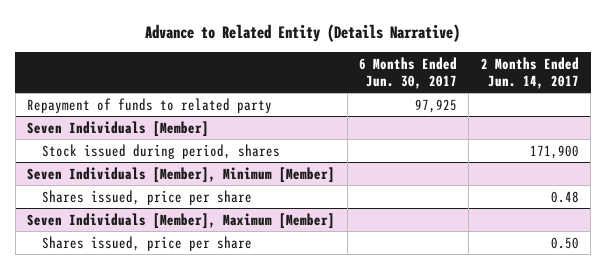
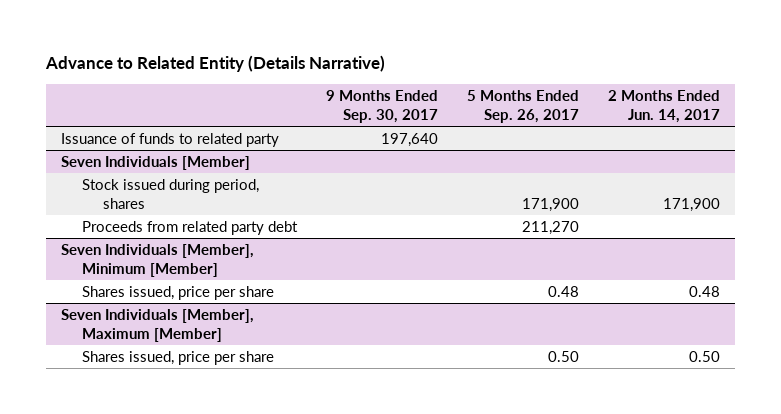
[358,56,457,89] 6 Months Ended Jun. 30, 2017 -> none
none -> [325,90,438,124] 9 Months Ended Sep. 30, 2017
none -> [467,90,580,124] 5 Months Ended Sep. 26, 2017
[27,97,273,113] Repayment of funds to related party -> [60,132,279,147] Issuance of funds to related party
none -> [81,220,298,235] Proceeds from related party debt

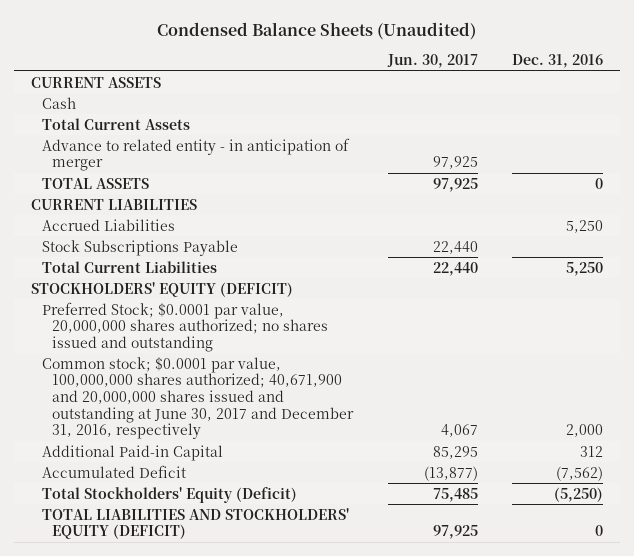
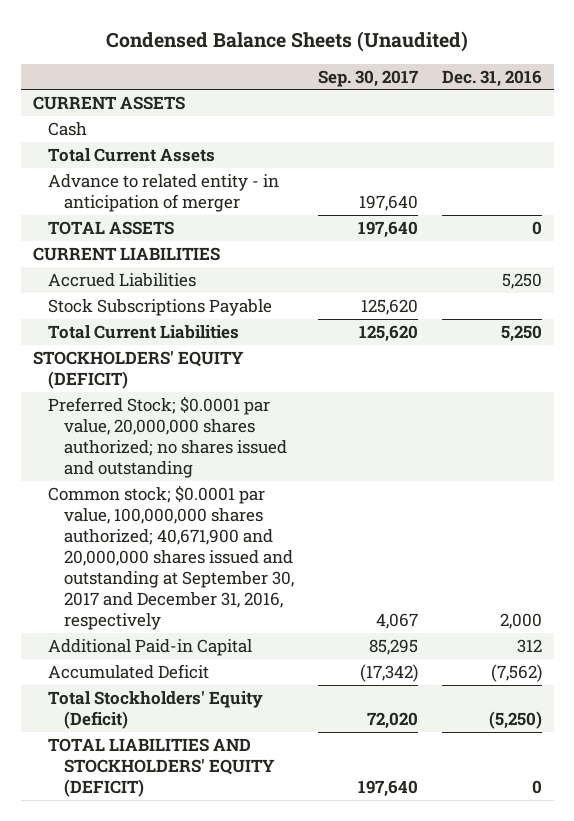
[386,54,478,69] Jun. 30, 2017 -> none
none -> [317,69,418,87] Sep. 30, 2017
[41,356,355,440] Common stock; $0.0001 par value, 100,000,000 shares authorized; 40,671,900 and 20,000,000 shares issued and outstanding at June 30, 2017 and December 31, 2016, respectively -> [48,484,294,630] Common stock; $0.0001 par value, 100,000,000 shares authorized; 40,671,900 and 20,000,000 shares issued and outstanding at September 30, 2017 and December 31, 2016, respectively

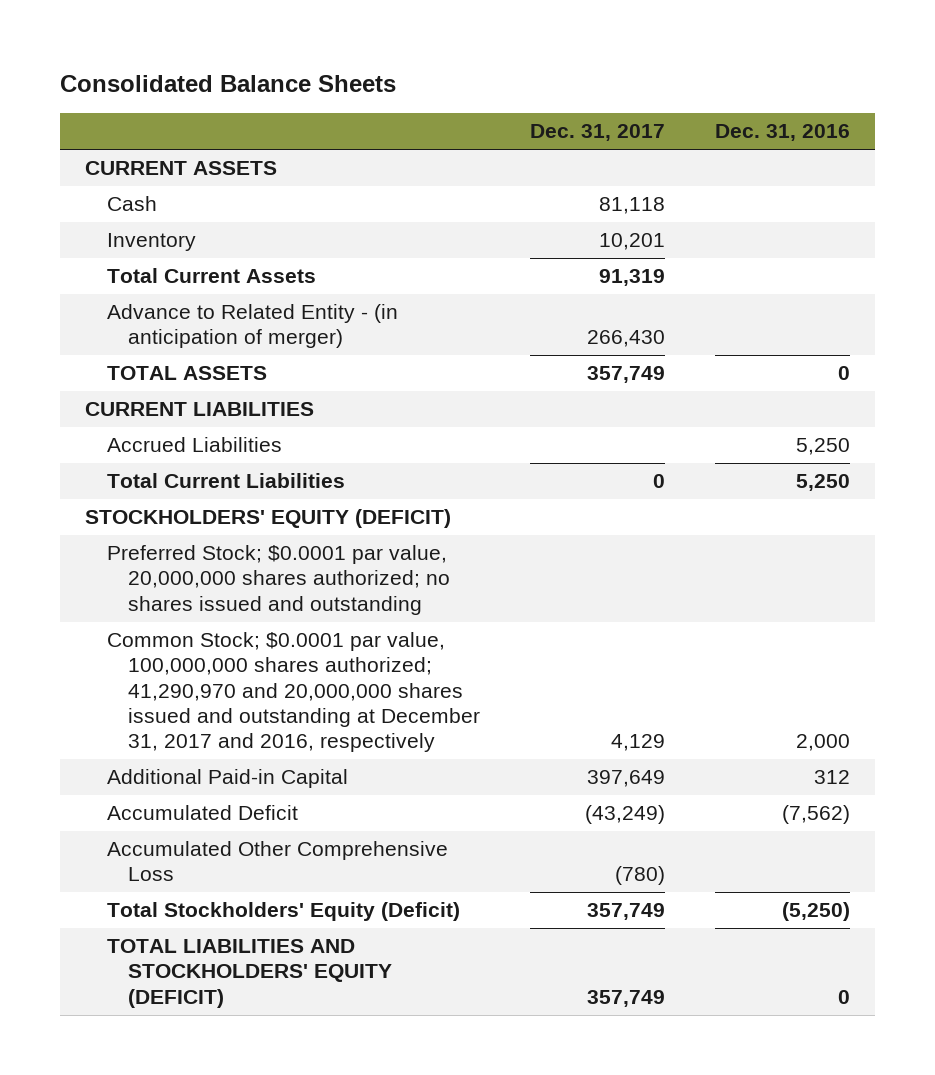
[106,30,469,52] Condensed Balance Sheets (Unaudited) -> [60,75,397,93] Consolidated Balance Sheets
[317,69,418,87] Sep. 30, 2017 -> none
none -> [530,124,666,142] Dec. 31, 2017
none -> [106,233,196,252] Inventory
[48,173,280,212] Advance to related entity - in anticipation of merger -> [106,304,398,349] Advance to Related Entity - (in anticipation of merger)
[48,298,273,316] Stock Subscriptions Payable -> none
[48,484,294,630] Common stock; $0.0001 par value, 100,000,000 shares authorized; 40,671,900 and 20,000,000 shares issued and outstanding at September 30, 2017 and December 31, 2016, respectively -> [106,632,481,753] Common Stock; $0.0001 par value, 100,000,000 shares authorized; 41,290,970 and 20,000,000 shares issued and outstanding at December 31, 2017 and 2016, respectively
none -> [106,841,448,882] Accumulated Other Comprehensive Loss

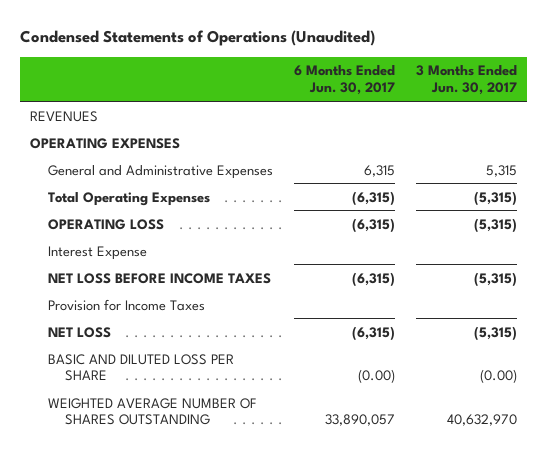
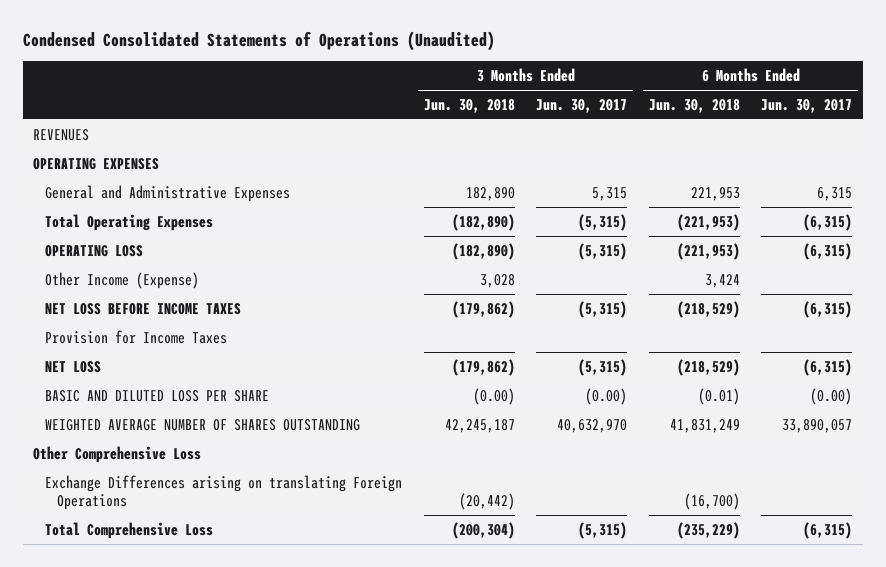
[19,30,375,47] Condensed Statements of Operations (Unaudited) -> [22,31,495,52] Condensed Consolidated Statements of Operations (Unaudited)
none -> [423,98,515,113] Jun. 30, 2018
none -> [648,98,740,113] Jun. 30, 2018
[47,245,147,260] Interest Expense -> none
none -> [45,271,200,289] Other Income (Expense)
none -> [33,445,202,463] Other Comprehensive Loss
none -> [45,474,403,510] Exchange Differences arising on translating Foreign Operations
none -> [45,521,214,539] Total Comprehensive Loss

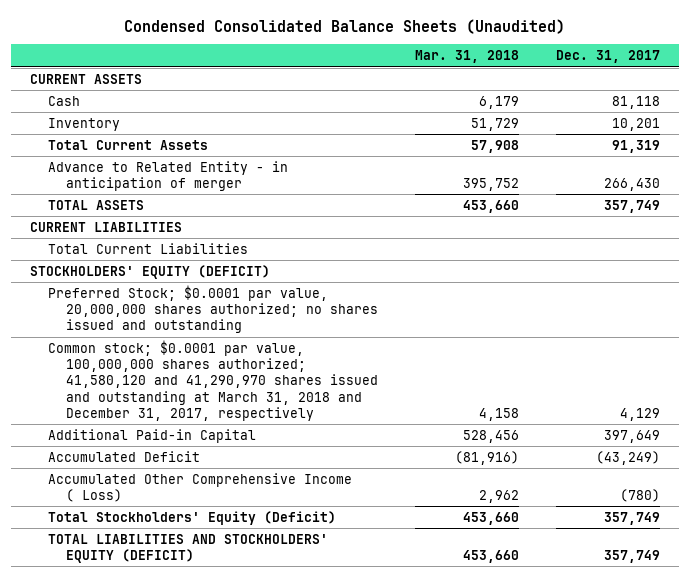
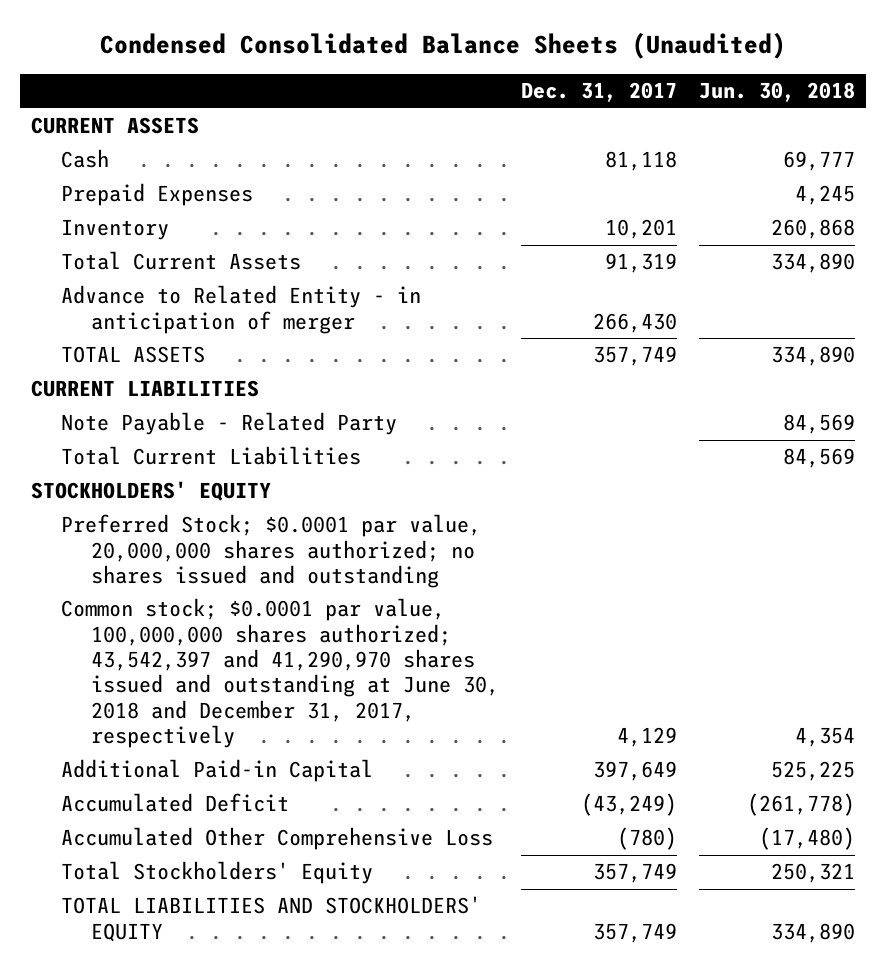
[414,50,519,64] Mar. 31, 2018 -> none
none -> [699,82,856,103] Jun. 30, 2018
none -> [60,183,253,207] Prepaid Expenses
none -> [60,412,397,436] Note Payable - Related Party
[29,264,270,279] STOCKHOLDERS' EQUITY (DEFICIT) -> [31,481,272,502] STOCKHOLDERS' EQUITY
[47,339,378,422] Common stock; $0.0001 par value, 100,000,000 shares authorized; 41,580,120 and 41,290,970 shares issued and outstanding at March 31, 2018 and December 31, 2017, respectively -> [60,598,499,749] Common stock; $0.0001 par value, 100,000,000 shares authorized; 43,542,397 and 41,290,970 shares issued and outstanding at June 30, 2018 and December 31, 2017, respectively
[47,472,352,503] Accumulated Other Comprehensive Income ( Loss) -> [60,827,493,851] Accumulated Other Comprehensive Loss
[47,510,336,525] Total Stockholders' Equity (Deficit) -> [60,861,373,885] Total Stockholders' Equity
[47,533,328,564] TOTAL LIABILITIES AND STOCKHOLDERS' EQUITY (DEFICIT) -> [60,896,481,942] TOTAL LIABILITIES AND STOCKHOLDERS' EQUITY

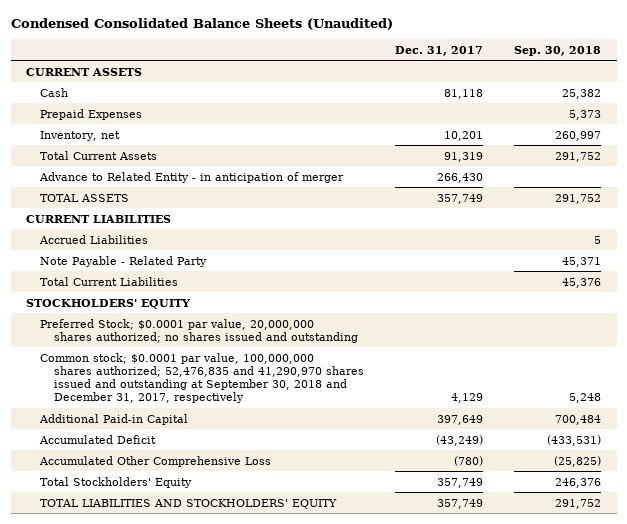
[699,82,856,103] Jun. 30, 2018 -> none
none -> [514,45,602,56] Sep. 30, 2018
[60,219,169,241] Inventory -> [40,130,121,141] Inventory, net
none -> [39,234,149,244] Accrued Liabilities
[60,598,499,749] Common stock; $0.0001 par value, 100,000,000 shares authorized; 43,542,397 and 41,290,970 shares issued and outstanding at June 30, 2018 and December 31, 2017, respectively -> [40,352,365,404] Common stock; $0.0001 par value, 100,000,000 shares authorized; 52,476,835 and 41,290,970 shares issued and outstanding at September 30, 2018 and December 31, 2017, respectively

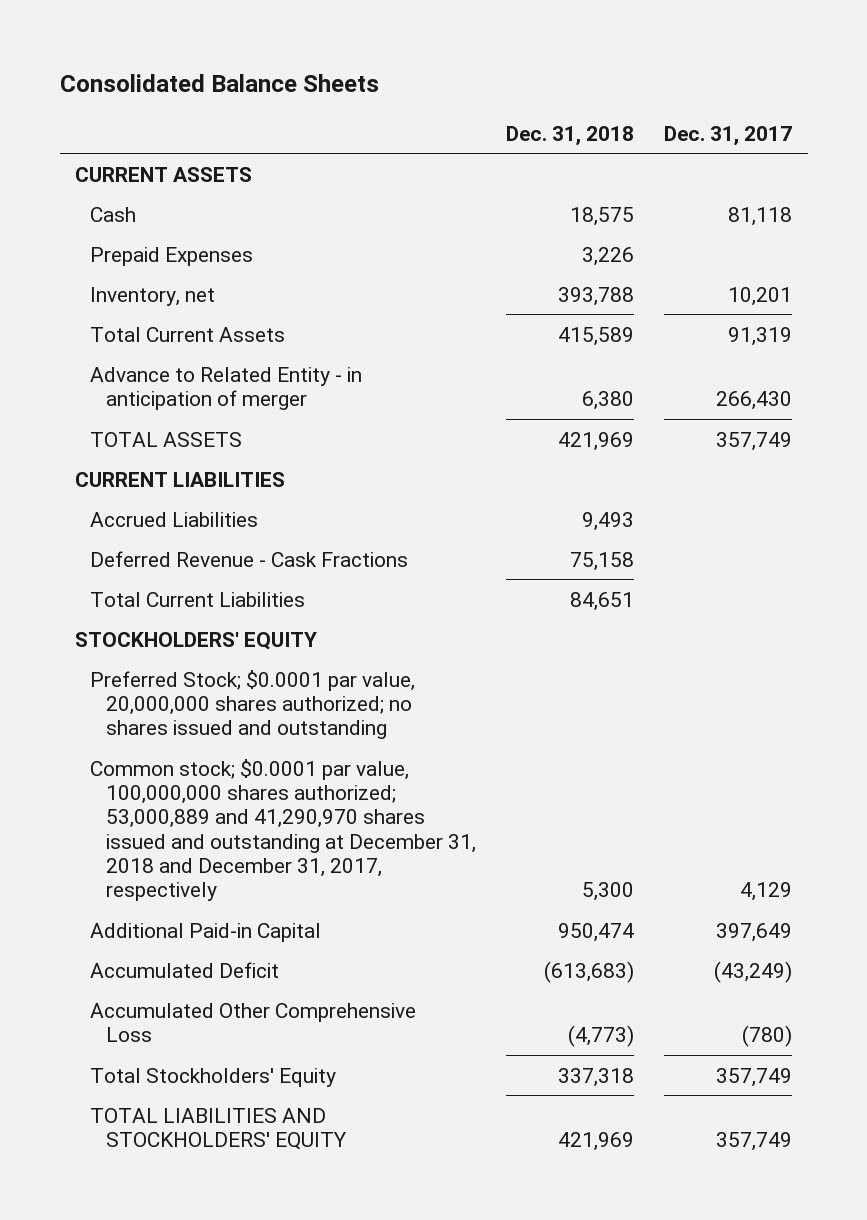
[10,18,393,31] Condensed Consolidated Balance Sheets (Unaudited) -> [59,74,379,93] Consolidated Balance Sheets
[514,45,602,56] Sep. 30, 2018 -> none
none -> [506,125,635,146] Dec. 31, 2018
[40,255,208,267] Note Payable - Related Party -> none
none -> [90,550,409,567] Deferred Revenue - Cask Fractions
[40,352,365,404] Common stock; $0.0001 par value, 100,000,000 shares authorized; 52,476,835 and 41,290,970 shares issued and outstanding at September 30, 2018 and December 31, 2017, respectively -> [90,758,477,902] Common stock; $0.0001 par value, 100,000,000 shares authorized; 53,000,889 and 41,290,970 shares issued and outstanding at December 31, 2018 and December 31, 2017, respectively

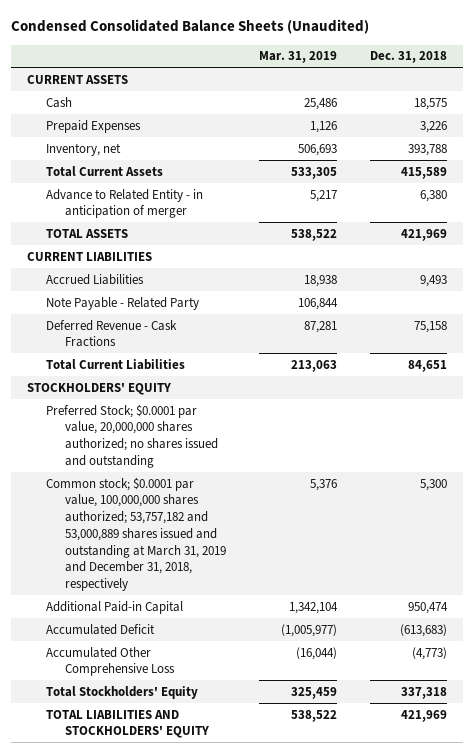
[59,74,379,93] Consolidated Balance Sheets -> [10,19,369,35] Condensed Consolidated Balance Sheets (Unaudited)
[664,125,793,146] Dec. 31, 2017 -> none
none -> [259,51,338,64] Mar. 31, 2019
none -> [46,296,200,310] Note Payable - Related Party
[90,758,477,902] Common stock; $0.0001 par value, 100,000,000 shares authorized; 53,000,889 and 41,290,970 shares issued and outstanding at December 31, 2018 and December 31, 2017, respectively -> [46,476,227,592] Common stock; $0.0001 par value, 100,000,000 shares authorized; 53,757,182 and 53,000,889 shares issued and outstanding at March 31, 2019 and December 31, 2018, respectively

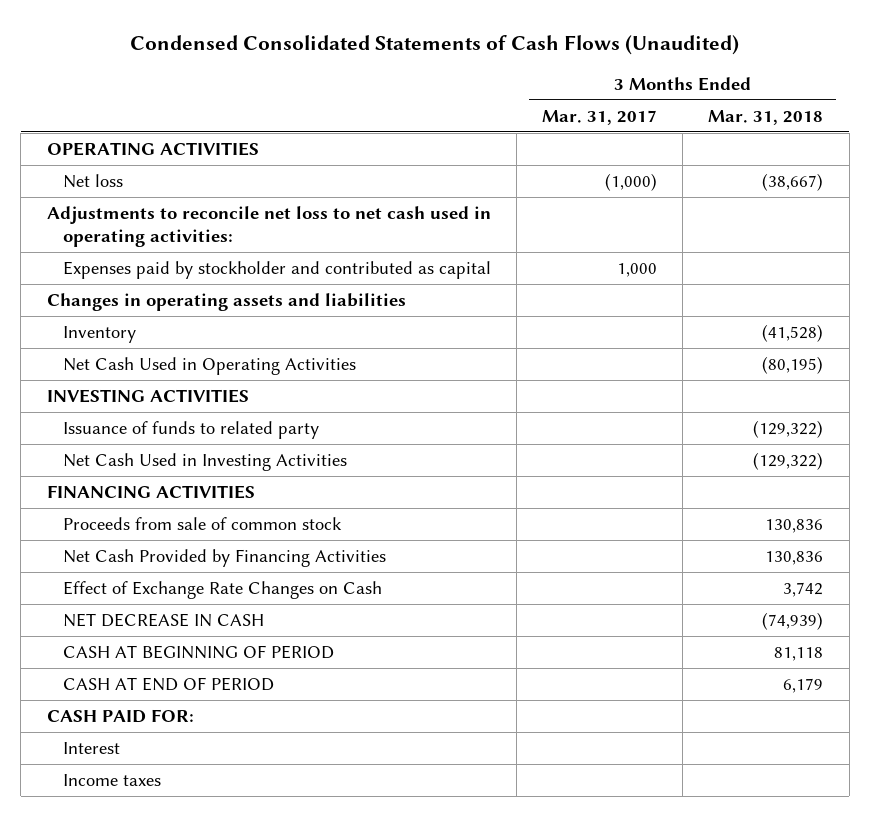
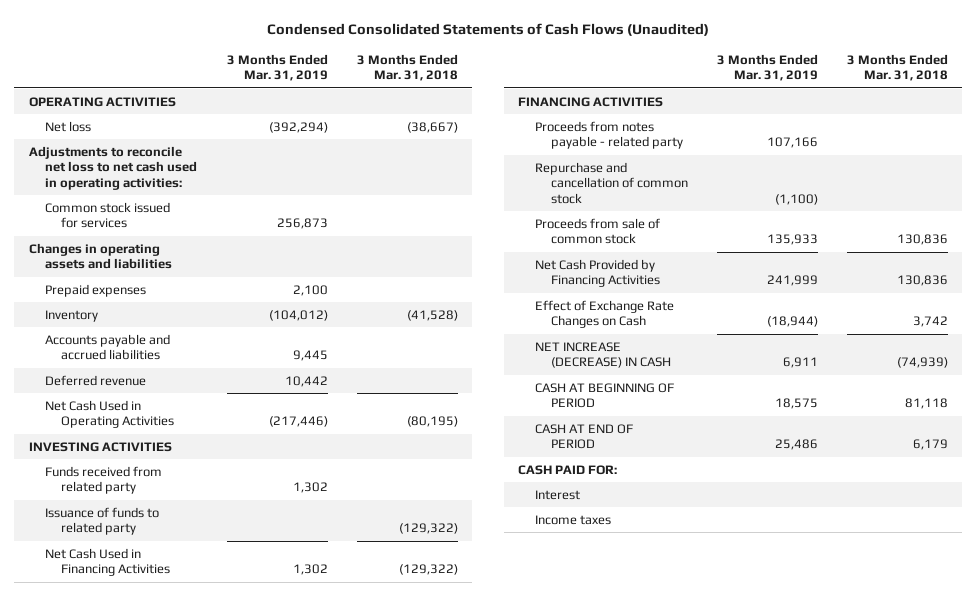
[542,109,658,125] Mar. 31, 2017 -> none
none -> [227,53,329,82] 3 Months Ended Mar. 31, 2019
[62,260,491,279] Expenses paid by stockholder and contributed as capital -> none
none -> [44,201,170,229] Common stock issued for services
none -> [44,283,146,297] Prepaid expenses
none -> [44,333,170,361] Accounts payable and accrued liabilities
none -> [44,374,146,386] Deferred revenue
none -> [44,465,162,495] Funds received from related party
[62,452,347,471] Net Cash Used in Investing Activities -> [44,547,171,577] Net Cash Used in Financing Activities
none -> [534,120,684,150] Proceeds from notes payable - related party
none -> [534,161,689,205] Repurchase and cancellation of common stock
[62,612,264,627] NET DECREASE IN CASH -> [534,341,672,369] NET INCREASE (DECREASE) IN CASH

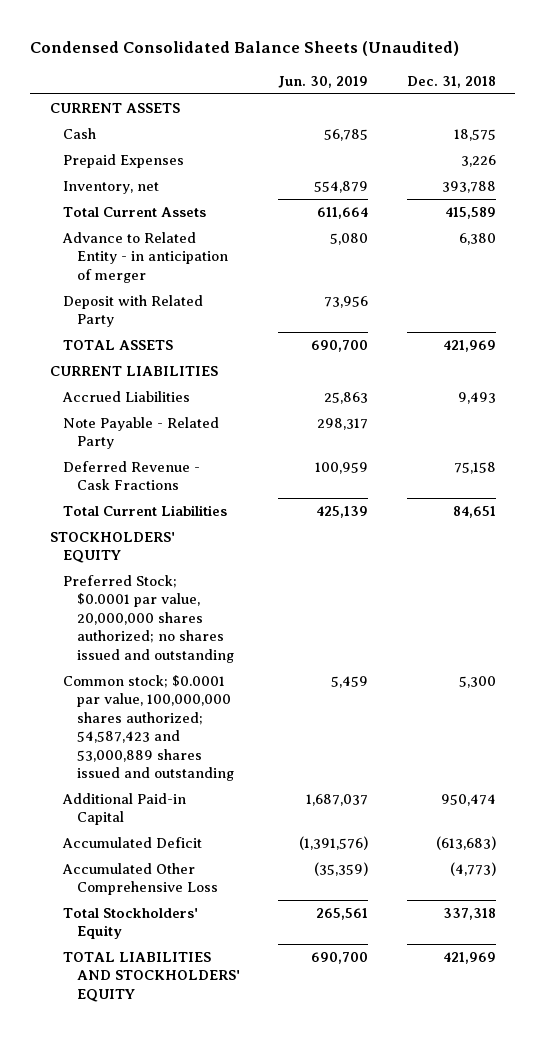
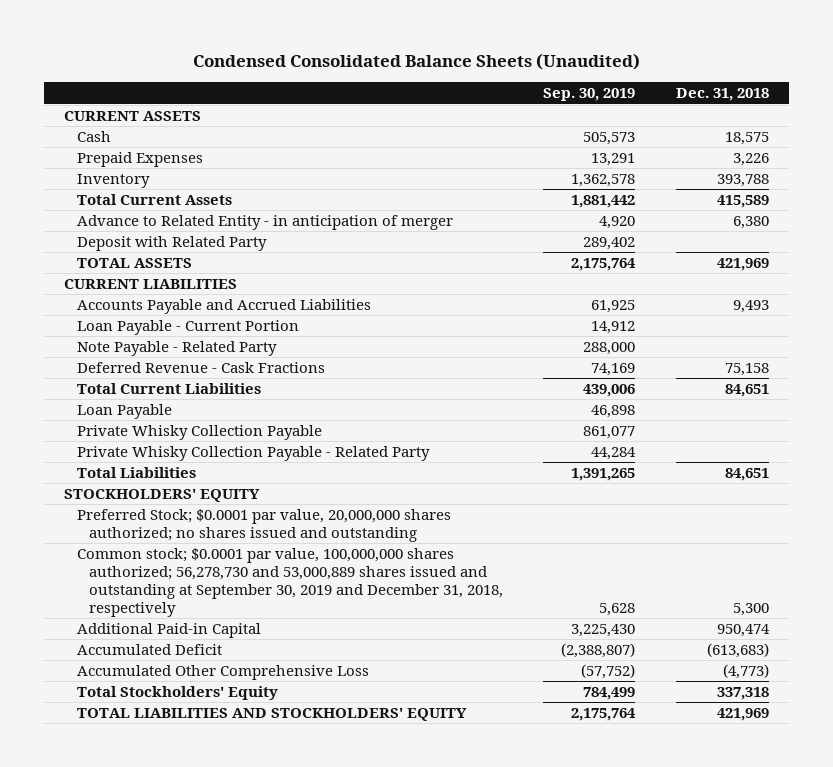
[278,75,369,88] Jun. 30, 2019 -> none
none -> [543,88,636,102] Sep. 30, 2019
[63,181,160,195] Inventory, net -> [76,174,150,189] Inventory
[62,391,191,403] Accrued Liabilities -> [76,299,371,315] Accounts Payable and Accrued Liabilities
none -> [76,320,299,336] Loan Payable - Current Portion
none -> [76,404,172,420] Loan Payable
none -> [76,425,322,441] Private Whisky Collection Payable
none -> [76,446,430,462] Private Whisky Collection Payable - Related Party
none -> [76,467,196,479] Total Liabilities
[63,675,234,782] Common stock; $0.0001 par value, 100,000,000 shares authorized; 54,587,423 and 53,000,889 shares issued and outstanding -> [76,548,504,617] Common stock; $0.0001 par value, 100,000,000 shares authorized; 56,278,730 and 53,000,889 shares issued and outstanding at September 30, 2019 and December 31, 2018, respectively

